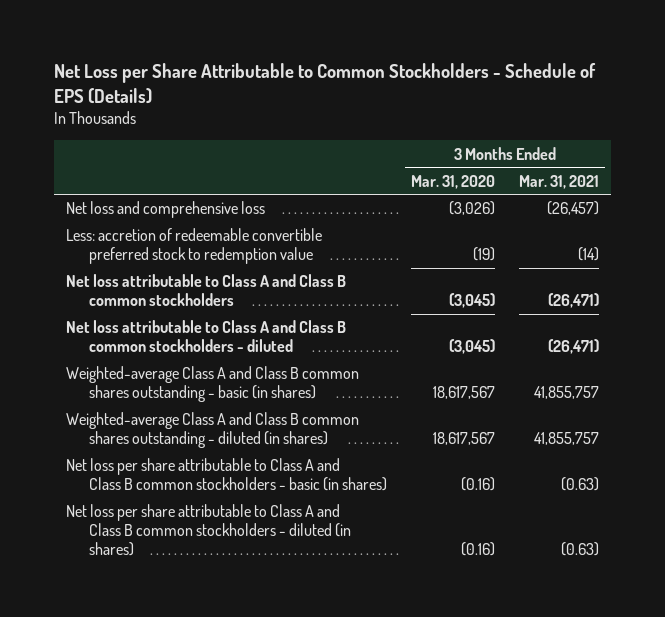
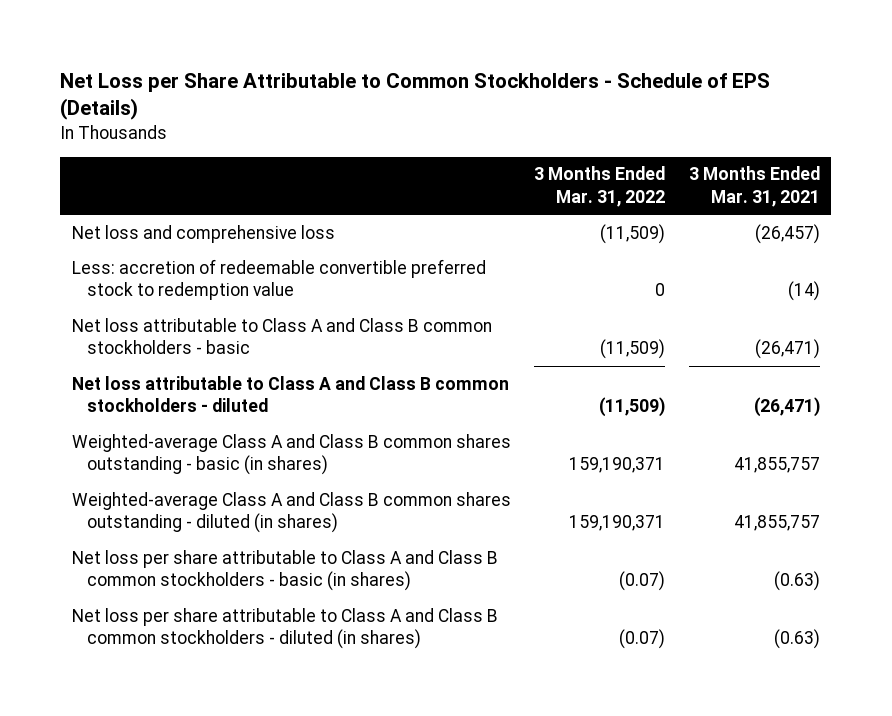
[410,174,495,189] Mar. 31, 2020 -> none
none -> [534,166,666,208] 3 Months Ended Mar. 31, 2022
[65,274,346,307] Net loss attributable to Class A and Class B common stockholders -> [71,317,492,355] Net loss attributable to Class A and Class B common stockholders - basic

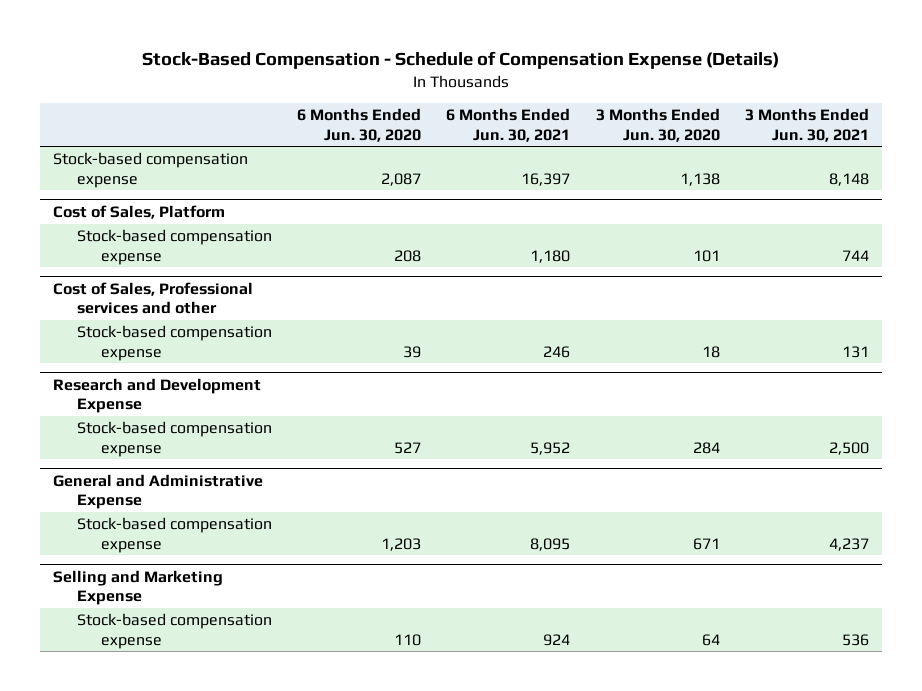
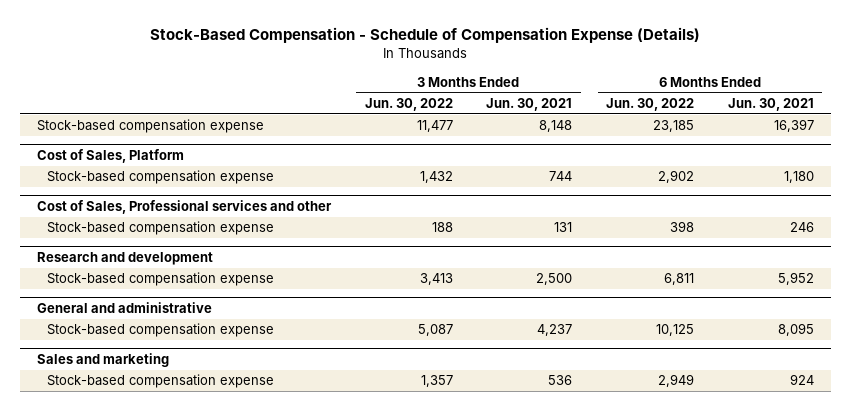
[297,108,422,142] 6 Months Ended Jun. 30, 2020 -> none
[595,108,720,142] 3 Months Ended Jun. 30, 2020 -> none
none -> [364,97,453,111] Jun. 30, 2022
none -> [606,97,695,111] Jun. 30, 2022
[53,377,262,414] Research and Development Expense -> [36,251,213,265] Research and development
[53,473,264,510] General and Administrative Expense -> [36,301,212,313] General and administrative
[53,569,224,606] Selling and Marketing Expense -> [36,352,169,367] Sales and marketing

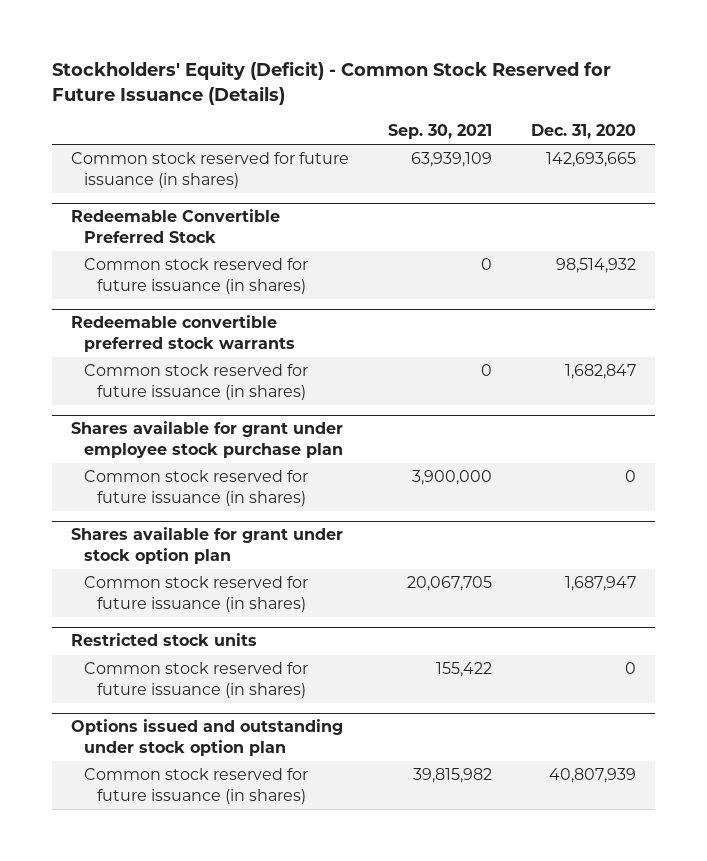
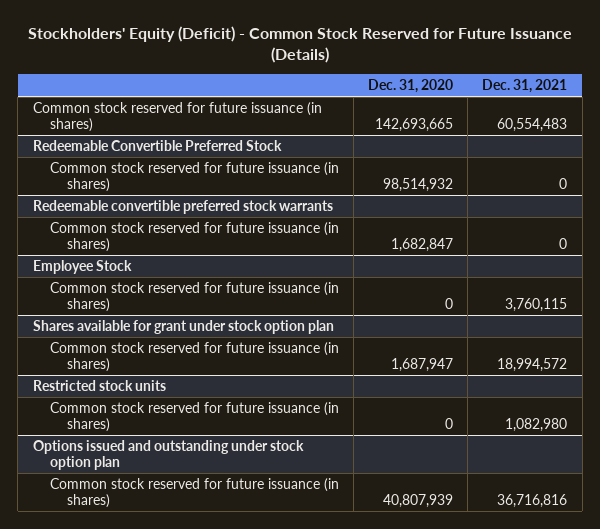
[387,124,492,140] Sep. 30, 2021 -> none
none -> [482,79,568,94] Dec. 31, 2021
[71,421,344,458] Shares available for grant under employee stock purchase plan -> [32,260,132,275] Employee Stock

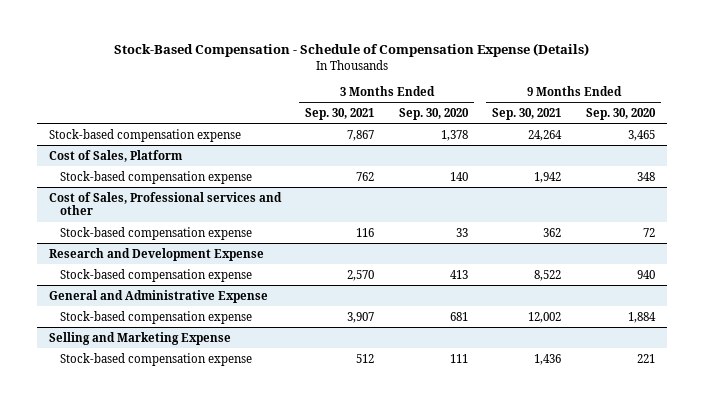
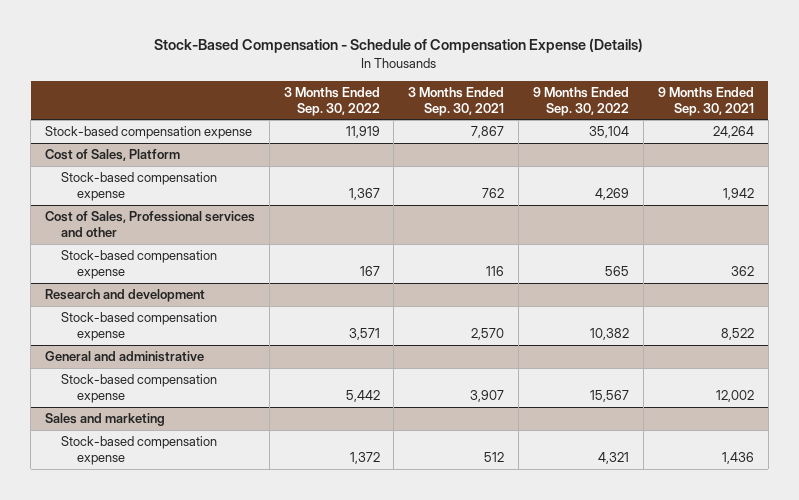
[398,107,469,120] Sep. 30, 2020 -> none
[585,107,656,120] Sep. 30, 2020 -> none
none -> [283,86,380,116] 3 Months Ended Sep. 30, 2022
none -> [533,86,630,116] 9 Months Ended Sep. 30, 2022
[48,247,264,261] Research and Development Expense -> [44,288,205,302] Research and development
[48,289,268,303] General and Administrative Expense -> [44,350,204,362] General and administrative
[48,331,231,345] Selling and Marketing Expense -> [44,412,165,426] Sales and marketing

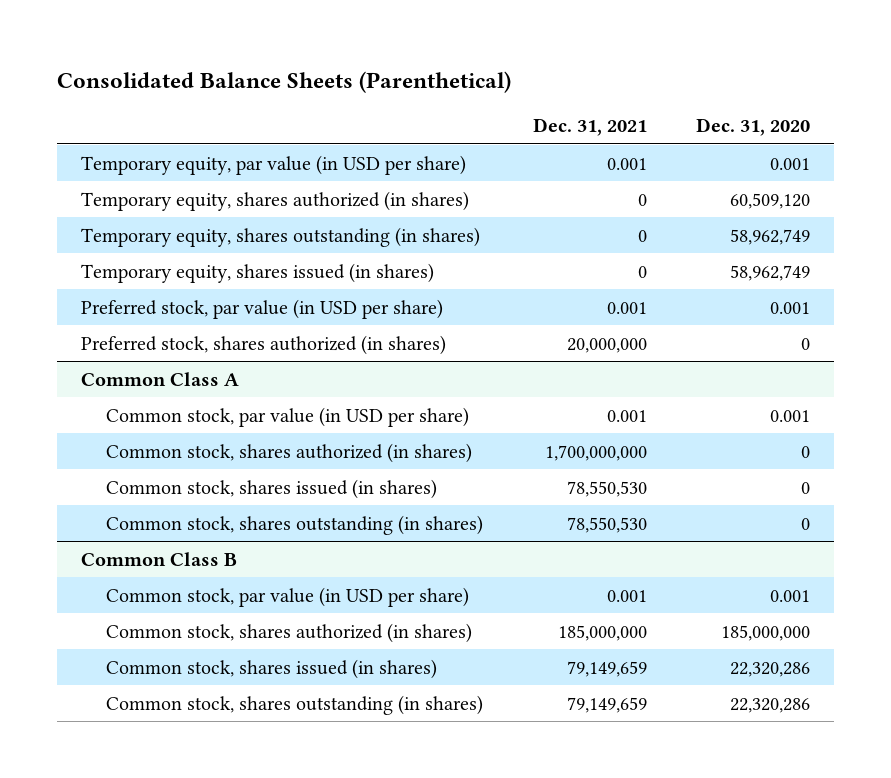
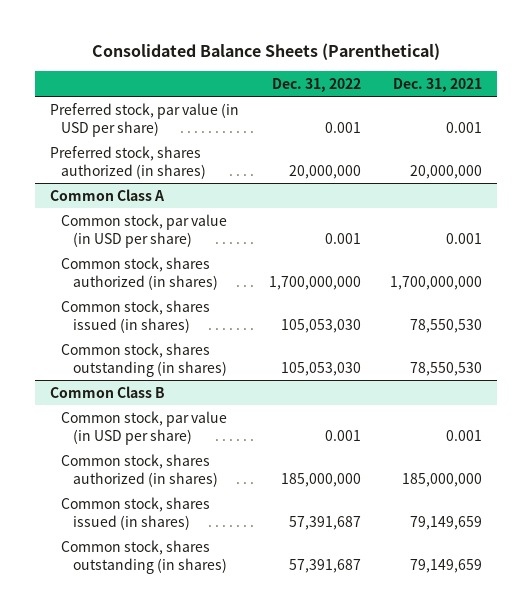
[695,118,810,137] Dec. 31, 2020 -> none
none -> [271,77,361,92] Dec. 31, 2022
[81,154,467,175] Temporary equity, par value (in USD per share) -> none
[81,190,470,211] Temporary equity, shares authorized (in shares) -> none
[81,226,481,247] Temporary equity, shares outstanding (in shares) -> none
[81,262,435,283] Temporary equity, shares issued (in shares) -> none

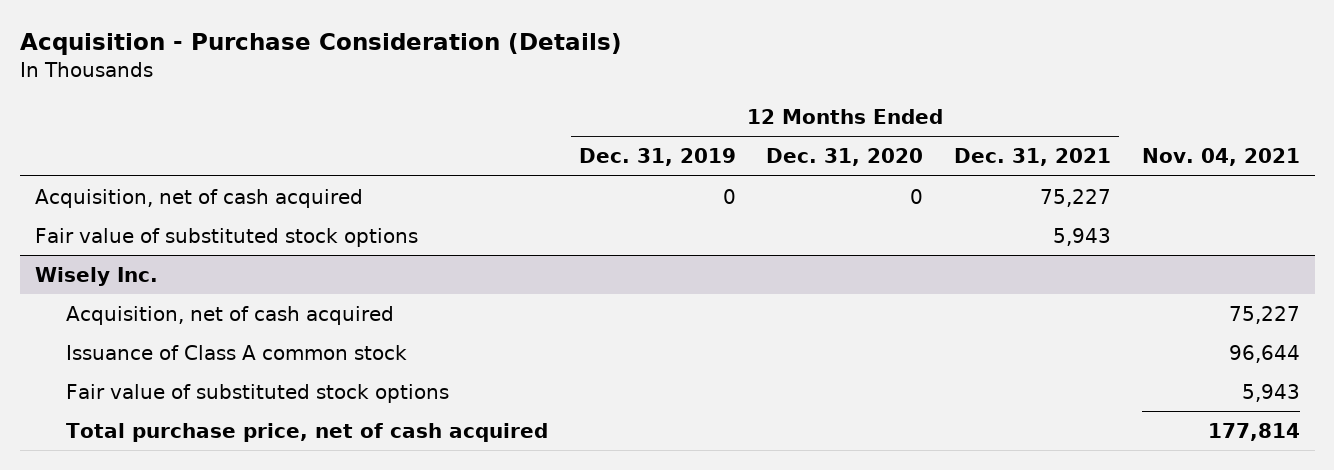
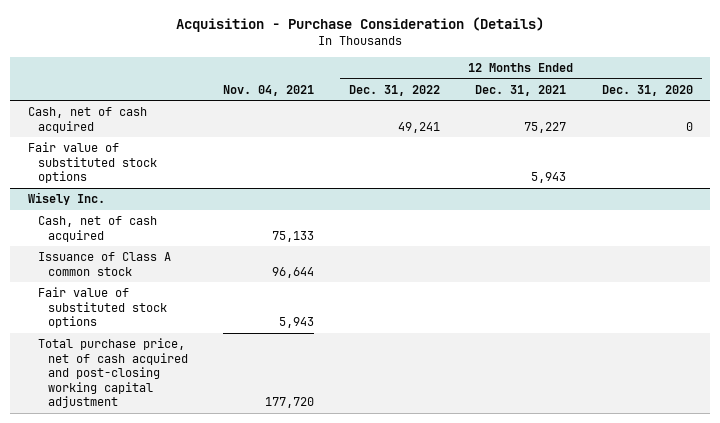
[578,148,736,167] Dec. 31, 2019 -> none
none -> [349,84,441,96] Dec. 31, 2022
[34,188,363,208] Acquisition, net of cash acquired -> [27,107,147,133] Cash, net of cash acquired
[66,305,395,325] Acquisition, net of cash acquired -> [37,216,157,242] Cash, net of cash acquired
[1228,305,1300,324] 75,227 -> [271,230,314,242] 75,133
[66,422,549,442] Total purchase price, net of cash acquired -> [37,338,188,409] Total purchase price, net of cash acquired and post-closing working capital adjustment
[1207,422,1300,441] 177,814 -> [264,397,314,409] 177,720

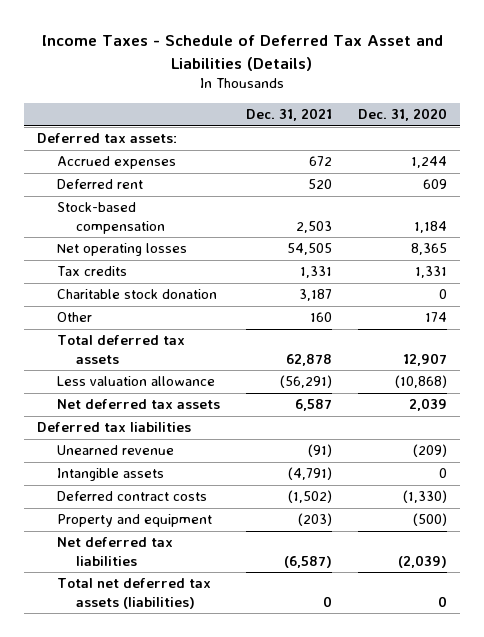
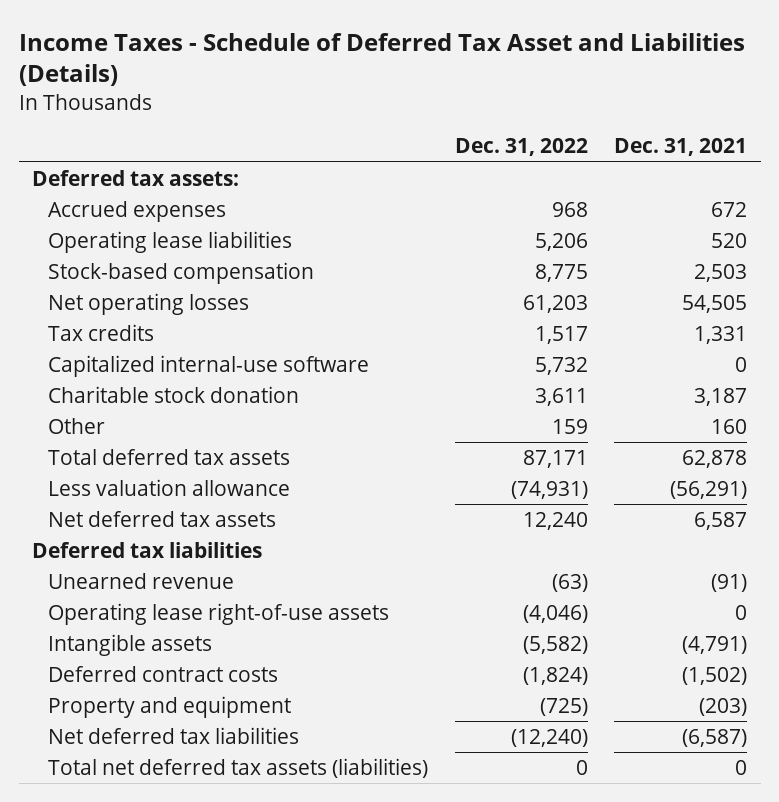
[357,108,447,122] Dec. 31, 2020 -> none
none -> [454,138,588,157] Dec. 31, 2022
[56,179,143,190] Deferred rent -> none
none -> [48,231,293,254] Operating lease liabilities
none -> [48,355,370,378] Capitalized internal-use software
none -> [48,603,390,626] Operating lease right-of-use assets

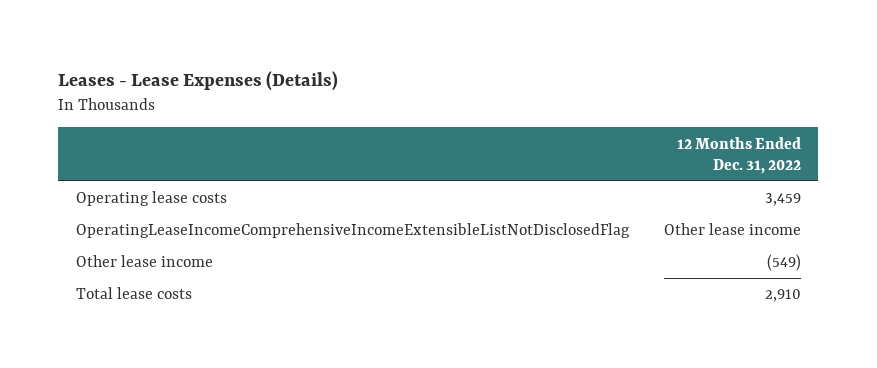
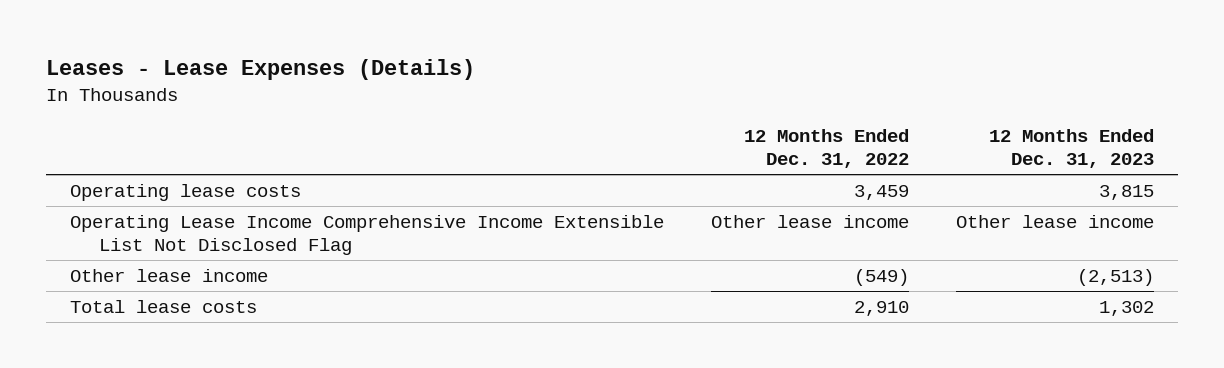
none -> [989,128,1155,169] 12 Months Ended Dec. 31, 2023
[75,223,630,239] OperatingLeaseIncomeComprehensiveIncomeExtensibleListNotDisclosedFlag -> [69,214,664,256] Operating Lease Income Comprehensive Income Extensible List Not Disclosed Flag

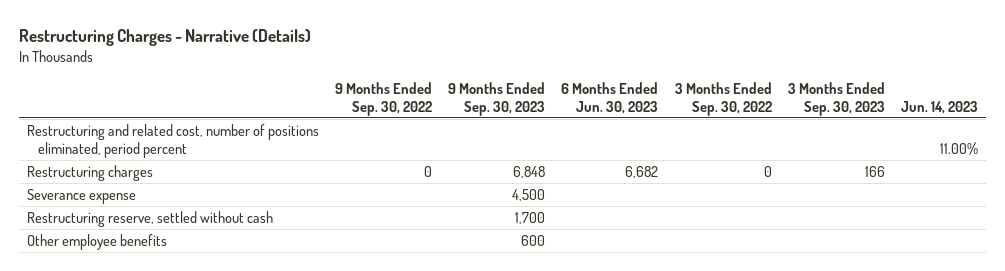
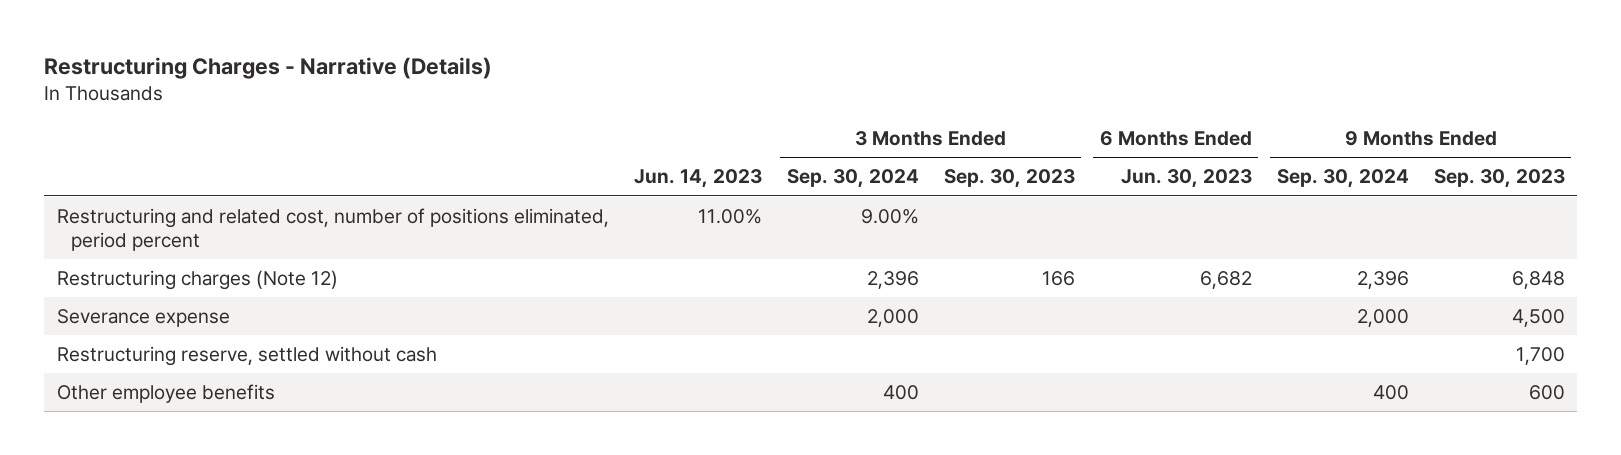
[335,81,433,116] 9 Months Ended Sep. 30, 2022 -> none
[674,81,772,116] 3 Months Ended Sep. 30, 2022 -> none
none -> [786,169,919,189] Sep. 30, 2024
none -> [1276,169,1409,189] Sep. 30, 2024
[27,164,154,181] Restructuring charges -> [56,269,338,290] Restructuring charges (Note 12)

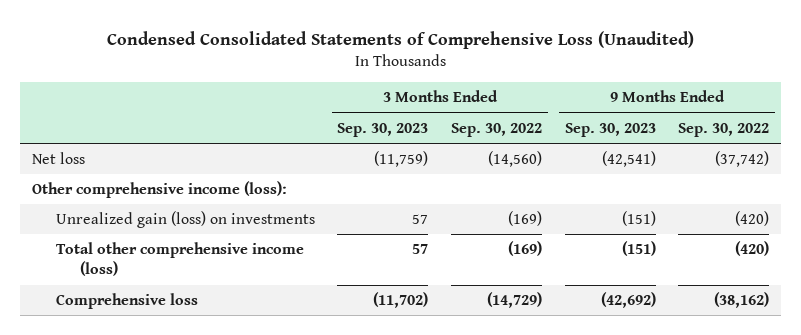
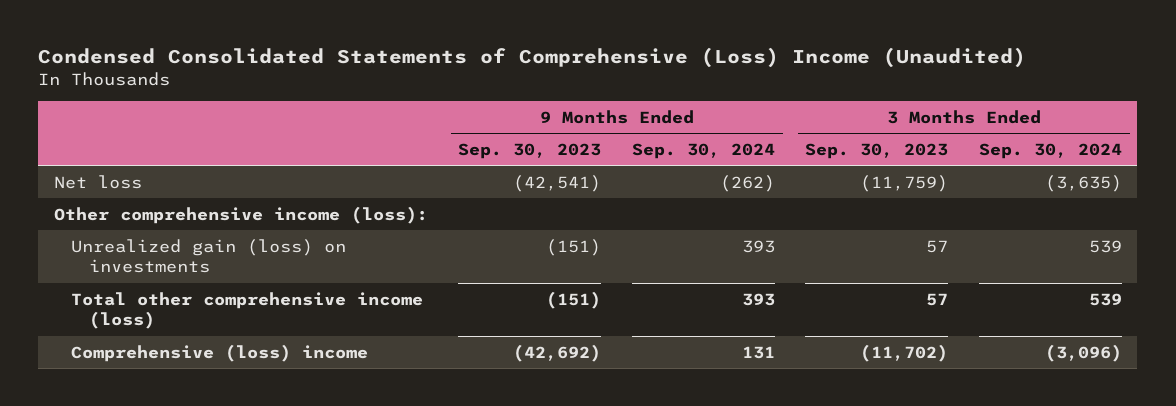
[106,31,694,50] Condensed Consolidated Statements of Comprehensive Loss (Unaudited) -> [38,47,1027,69] Condensed Consolidated Statements of Comprehensive (Loss) Income (Unaudited)
[451,122,543,137] Sep. 30, 2022 -> none
[678,122,770,137] Sep. 30, 2022 -> none
none -> [631,143,775,160] Sep. 30, 2024
none -> [979,143,1123,160] Sep. 30, 2024
[55,293,198,310] Comprehensive loss -> [71,343,369,362] Comprehensive (loss) income

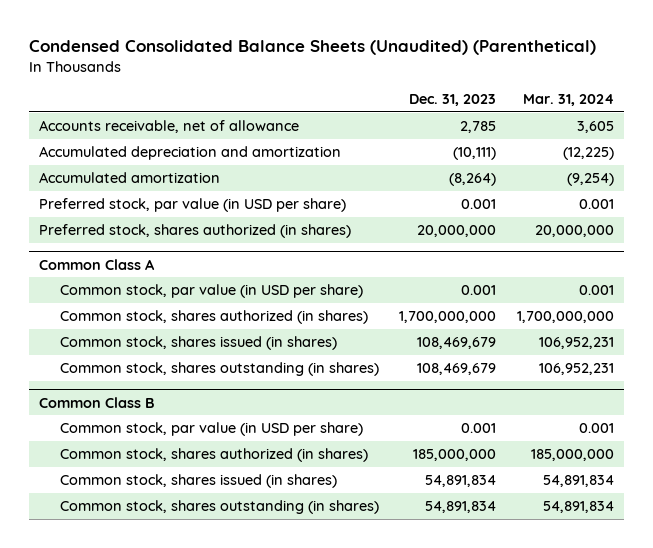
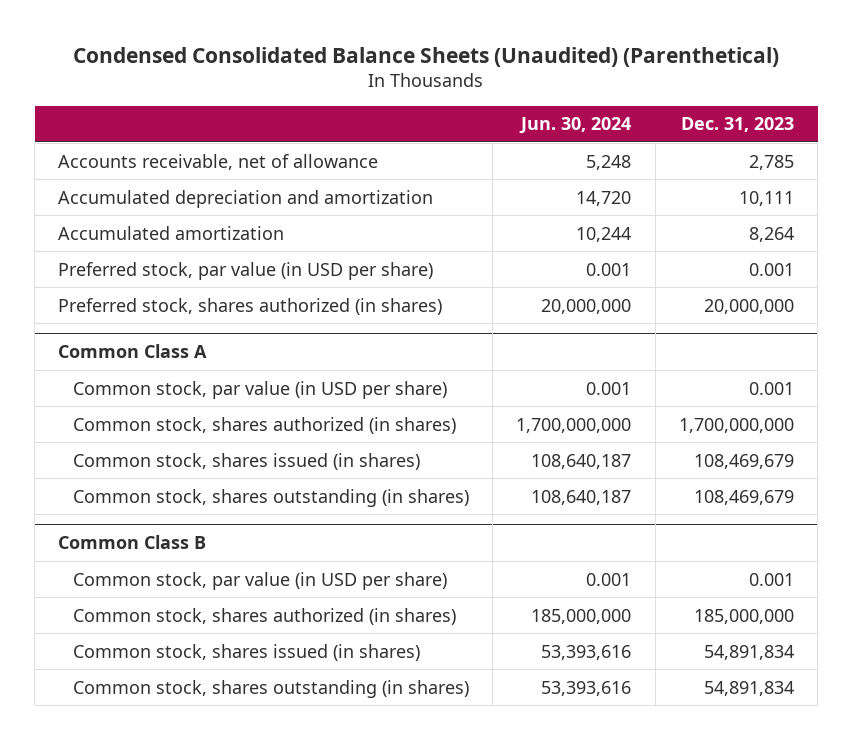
[522,94,614,107] Mar. 31, 2024 -> none
none -> [519,117,632,135] Jun. 30, 2024
[453,146,497,160] (10,111) -> [738,190,794,206] 10,111
[449,172,497,186] (8,264) -> [748,226,794,242] 8,264

